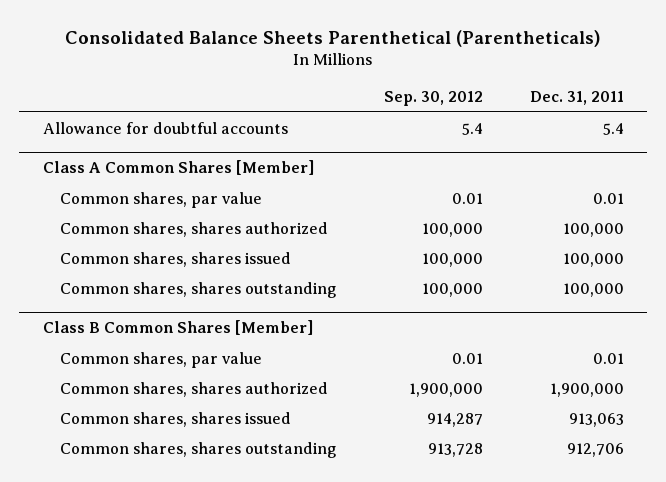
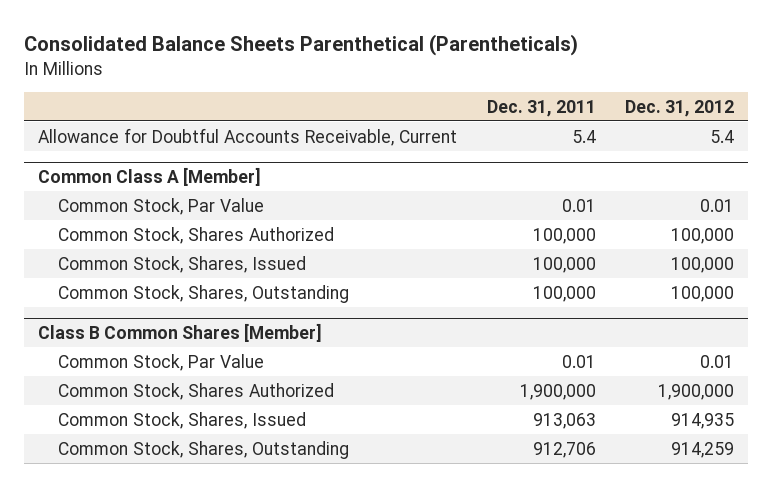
[383,90,483,106] Sep. 30, 2012 -> none
none -> [624,99,734,117] Dec. 31, 2012
[42,121,288,134] Allowance for doubtful accounts -> [38,127,458,146] Allowance for Doubtful Accounts Receivable, Current
[42,160,314,176] Class A Common Shares [Member] -> [38,166,262,186] Common Class A [Member]
[59,191,262,208] Common shares, par value -> [58,197,265,215] Common Stock, Par Value
[59,221,328,237] Common shares, shares authorized -> [58,226,335,244] Common Stock, Shares Authorized
[59,251,291,267] Common shares, shares issued -> [58,255,307,273] Common Stock, Shares, Issued
[59,281,337,298] Common shares, shares outstanding -> [58,284,350,303] Common Stock, Shares, Outstanding
[59,351,262,368] Common shares, par value -> [58,353,265,371] Common Stock, Par Value
[59,381,328,397] Common shares, shares authorized -> [58,382,335,400] Common Stock, Shares Authorized
[59,411,291,427] Common shares, shares issued -> [58,411,307,429] Common Stock, Shares, Issued
[59,441,337,458] Common shares, shares outstanding -> [58,440,350,459] Common Stock, Shares, Outstanding

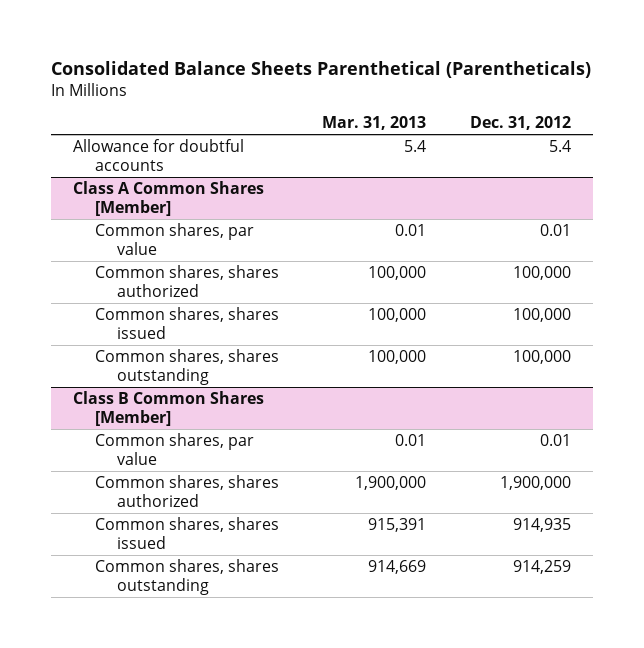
[486,99,596,117] Dec. 31, 2011 -> none
none -> [322,116,427,131] Mar. 31, 2013
[38,127,458,146] Allowance for Doubtful Accounts Receivable, Current -> [72,138,244,171] Allowance for doubtful accounts
[38,166,262,186] Common Class A [Member] -> [72,180,264,216] Class A Common Shares [Member]
[58,197,265,215] Common Stock, Par Value -> [94,222,254,255] Common shares, par value
[58,226,335,244] Common Stock, Shares Authorized -> [94,264,279,297] Common shares, shares authorized
[58,255,307,273] Common Stock, Shares, Issued -> [94,306,279,339] Common shares, shares issued
[58,284,350,303] Common Stock, Shares, Outstanding -> [94,348,279,385] Common shares, shares outstanding
[58,353,265,371] Common Stock, Par Value -> [94,432,254,465] Common shares, par value
[58,382,335,400] Common Stock, Shares Authorized -> [94,474,279,507] Common shares, shares authorized
[58,411,307,429] Common Stock, Shares, Issued -> [94,516,279,549] Common shares, shares issued
[58,440,350,459] Common Stock, Shares, Outstanding -> [94,558,279,595] Common shares, shares outstanding

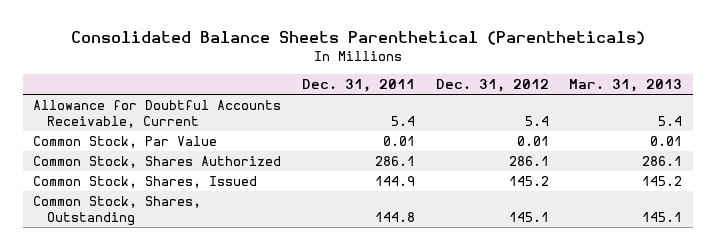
none -> [302,78,416,92] Dec. 31, 2011
[72,180,264,216] Class A Common Shares [Member] -> none
[72,390,264,426] Class B Common Shares [Member] -> none
[94,432,254,465] Common shares, par value -> none
[94,474,279,507] Common shares, shares authorized -> none
[94,516,279,549] Common shares, shares issued -> none
[94,558,279,595] Common shares, shares outstanding -> none
[72,138,244,171] Allowance for doubtful accounts -> [33,100,282,129] Allowance for Doubtful Accounts Receivable, Current
[94,222,254,255] Common shares, par value -> [33,136,218,149] Common Stock, Par Value
[94,264,279,297] Common shares, shares authorized -> [33,156,282,169] Common Stock, Shares Authorized
[368,265,427,280] 100,000 -> [642,156,683,167] 286.1
[513,265,572,280] 100,000 -> [508,156,549,167] 286.1
[94,306,279,339] Common shares, shares issued -> [33,176,258,189] Common Stock, Shares, Issued
[368,307,427,322] 100,000 -> [642,176,683,187] 145.2
[513,307,572,322] 100,000 -> [508,176,549,187] 145.2
[94,348,279,385] Common shares, shares outstanding -> [33,196,202,227] Common Stock, Shares, Outstanding
[368,349,427,364] 100,000 -> [642,212,683,223] 145.1
[513,349,572,364] 100,000 -> [508,212,549,223] 145.1

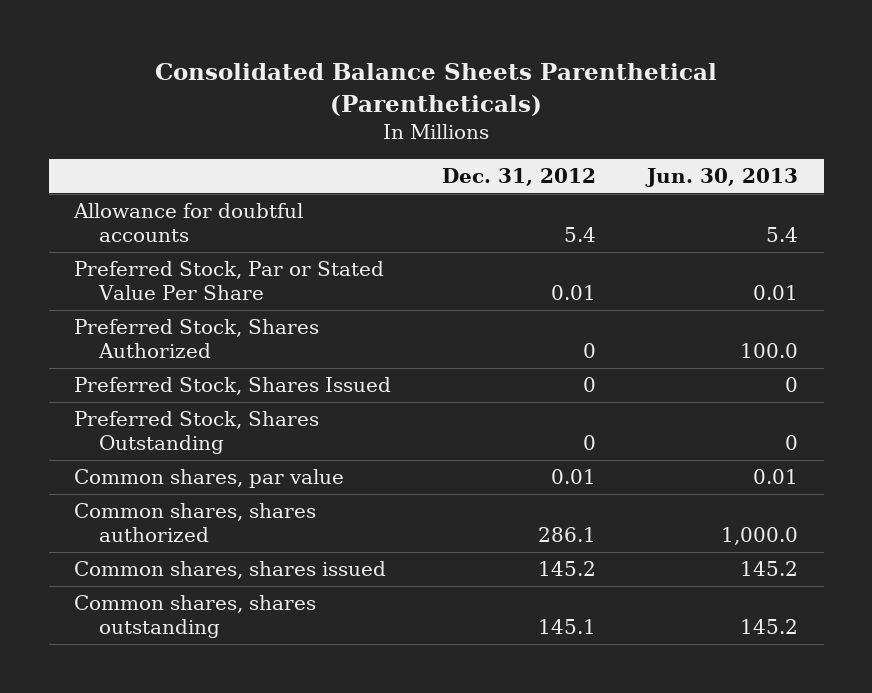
[302,78,416,92] Dec. 31, 2011 -> none
[569,78,683,92] Mar. 31, 2013 -> none
none -> [645,168,799,188] Jun. 30, 2013
[33,100,282,129] Allowance for Doubtful Accounts Receivable, Current -> [73,203,304,243] Allowance for doubtful accounts
none -> [74,261,385,301] Preferred Stock, Par or Stated Value Per Share
none -> [74,319,320,359] Preferred Stock, Shares Authorized
none -> [74,377,392,396] Preferred Stock, Shares Issued
none -> [74,411,320,455] Preferred Stock, Shares Outstanding
[33,136,218,149] Common Stock, Par Value -> [74,469,345,489] Common shares, par value
[33,156,282,169] Common Stock, Shares Authorized -> [74,503,317,543] Common shares, shares authorized
[33,176,258,189] Common Stock, Shares, Issued -> [74,561,387,580] Common shares, shares issued
[33,196,202,227] Common Stock, Shares, Outstanding -> [74,595,317,639] Common shares, shares outstanding

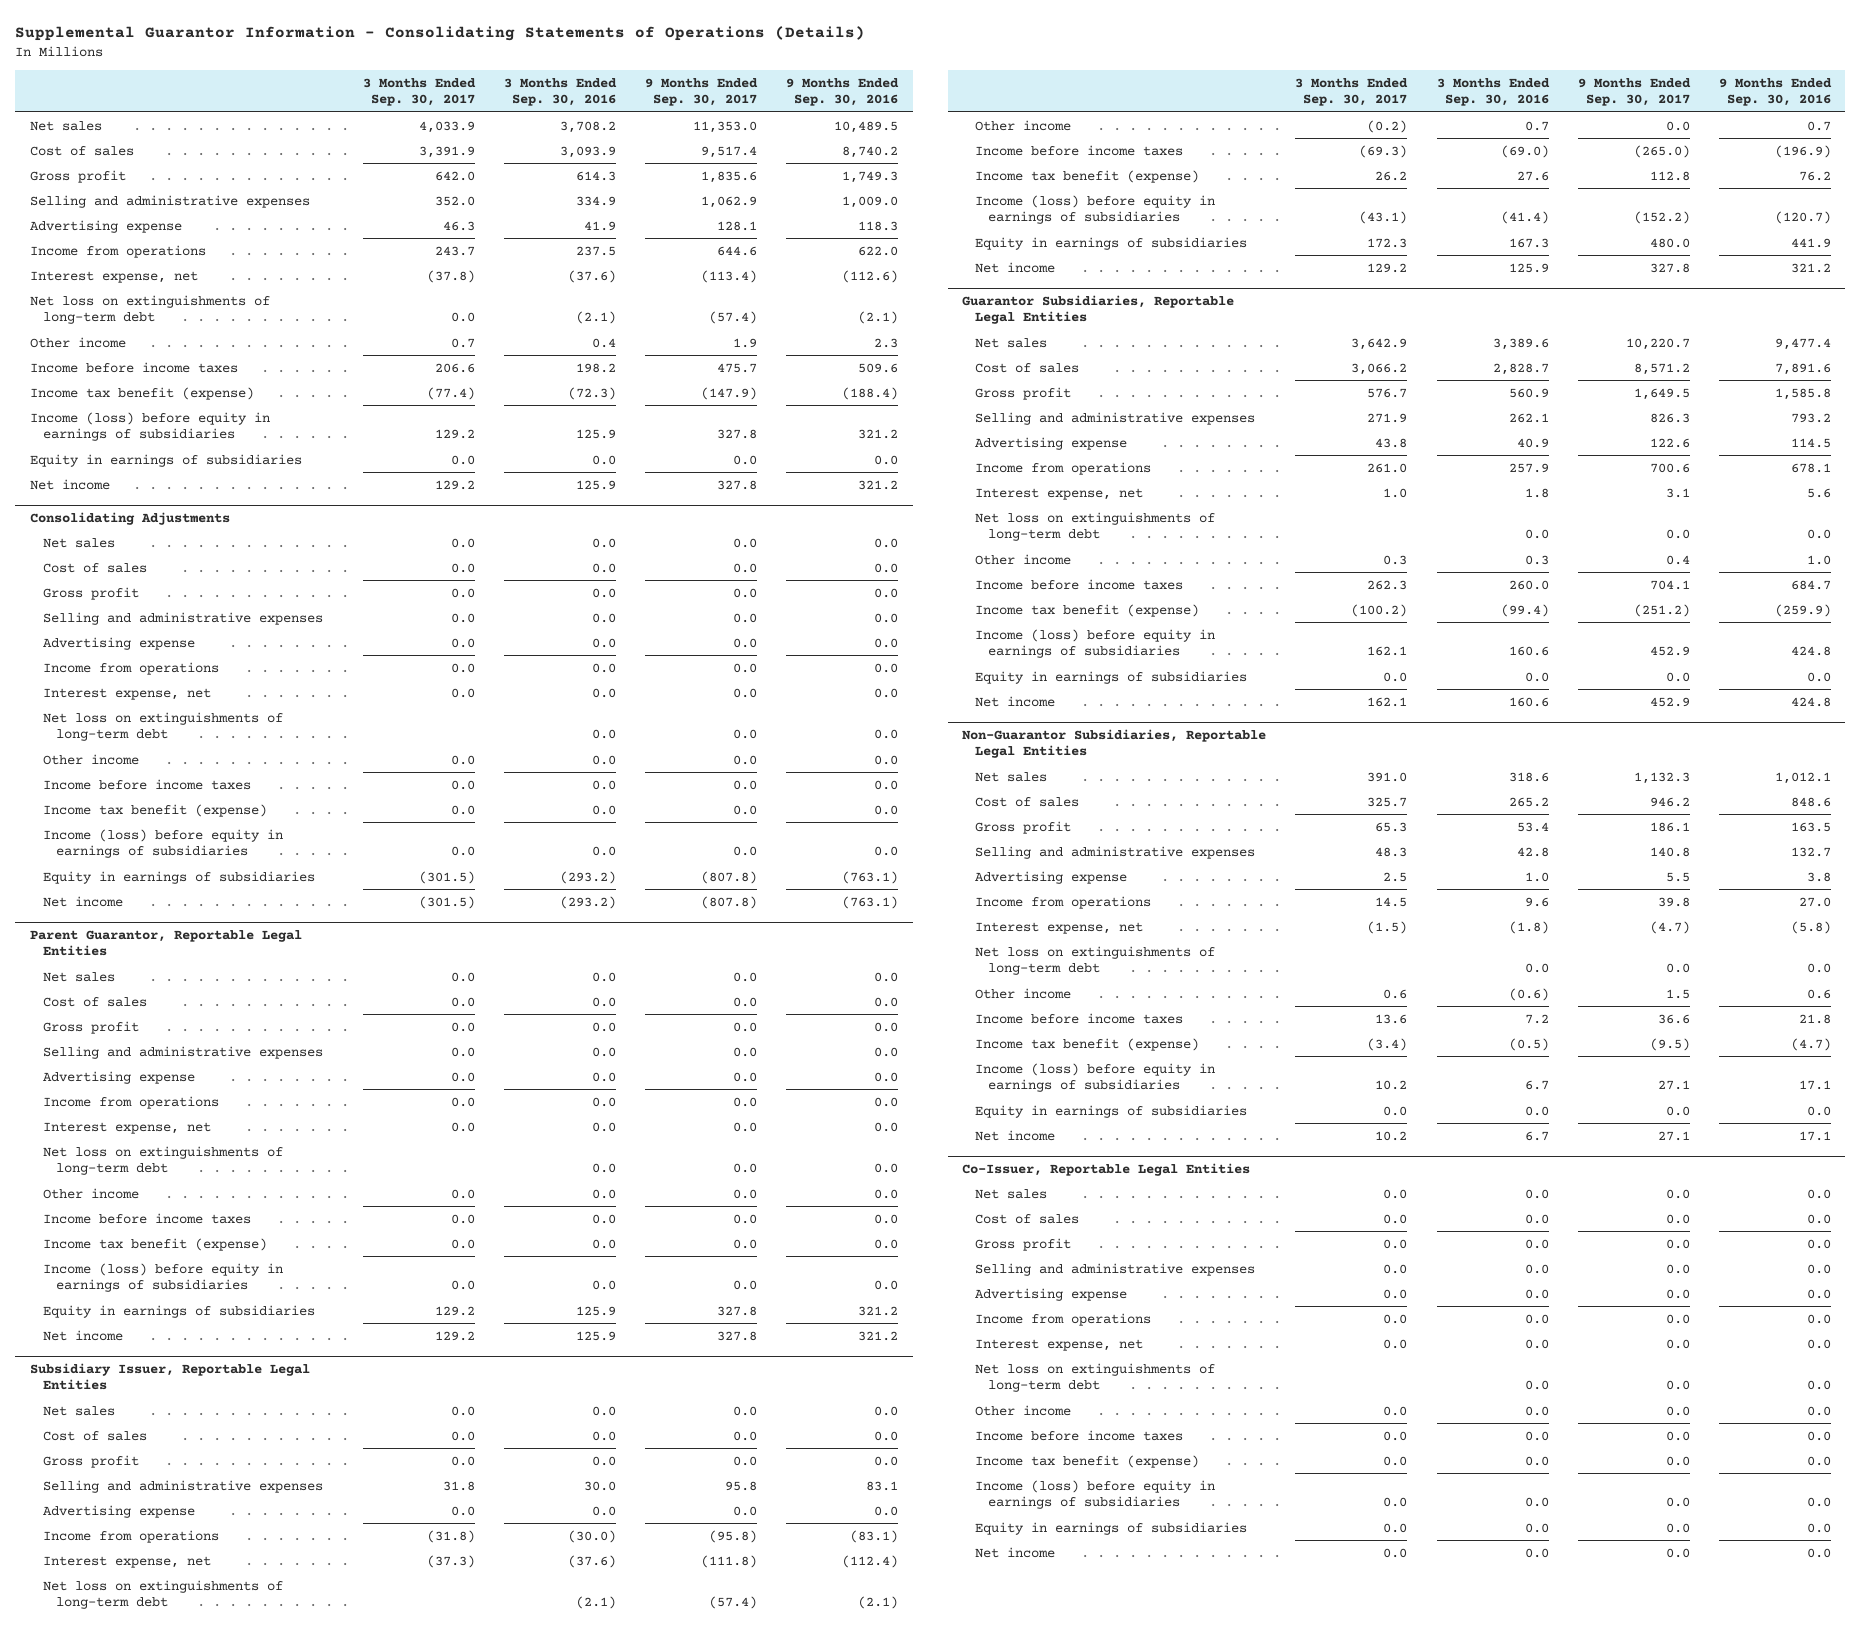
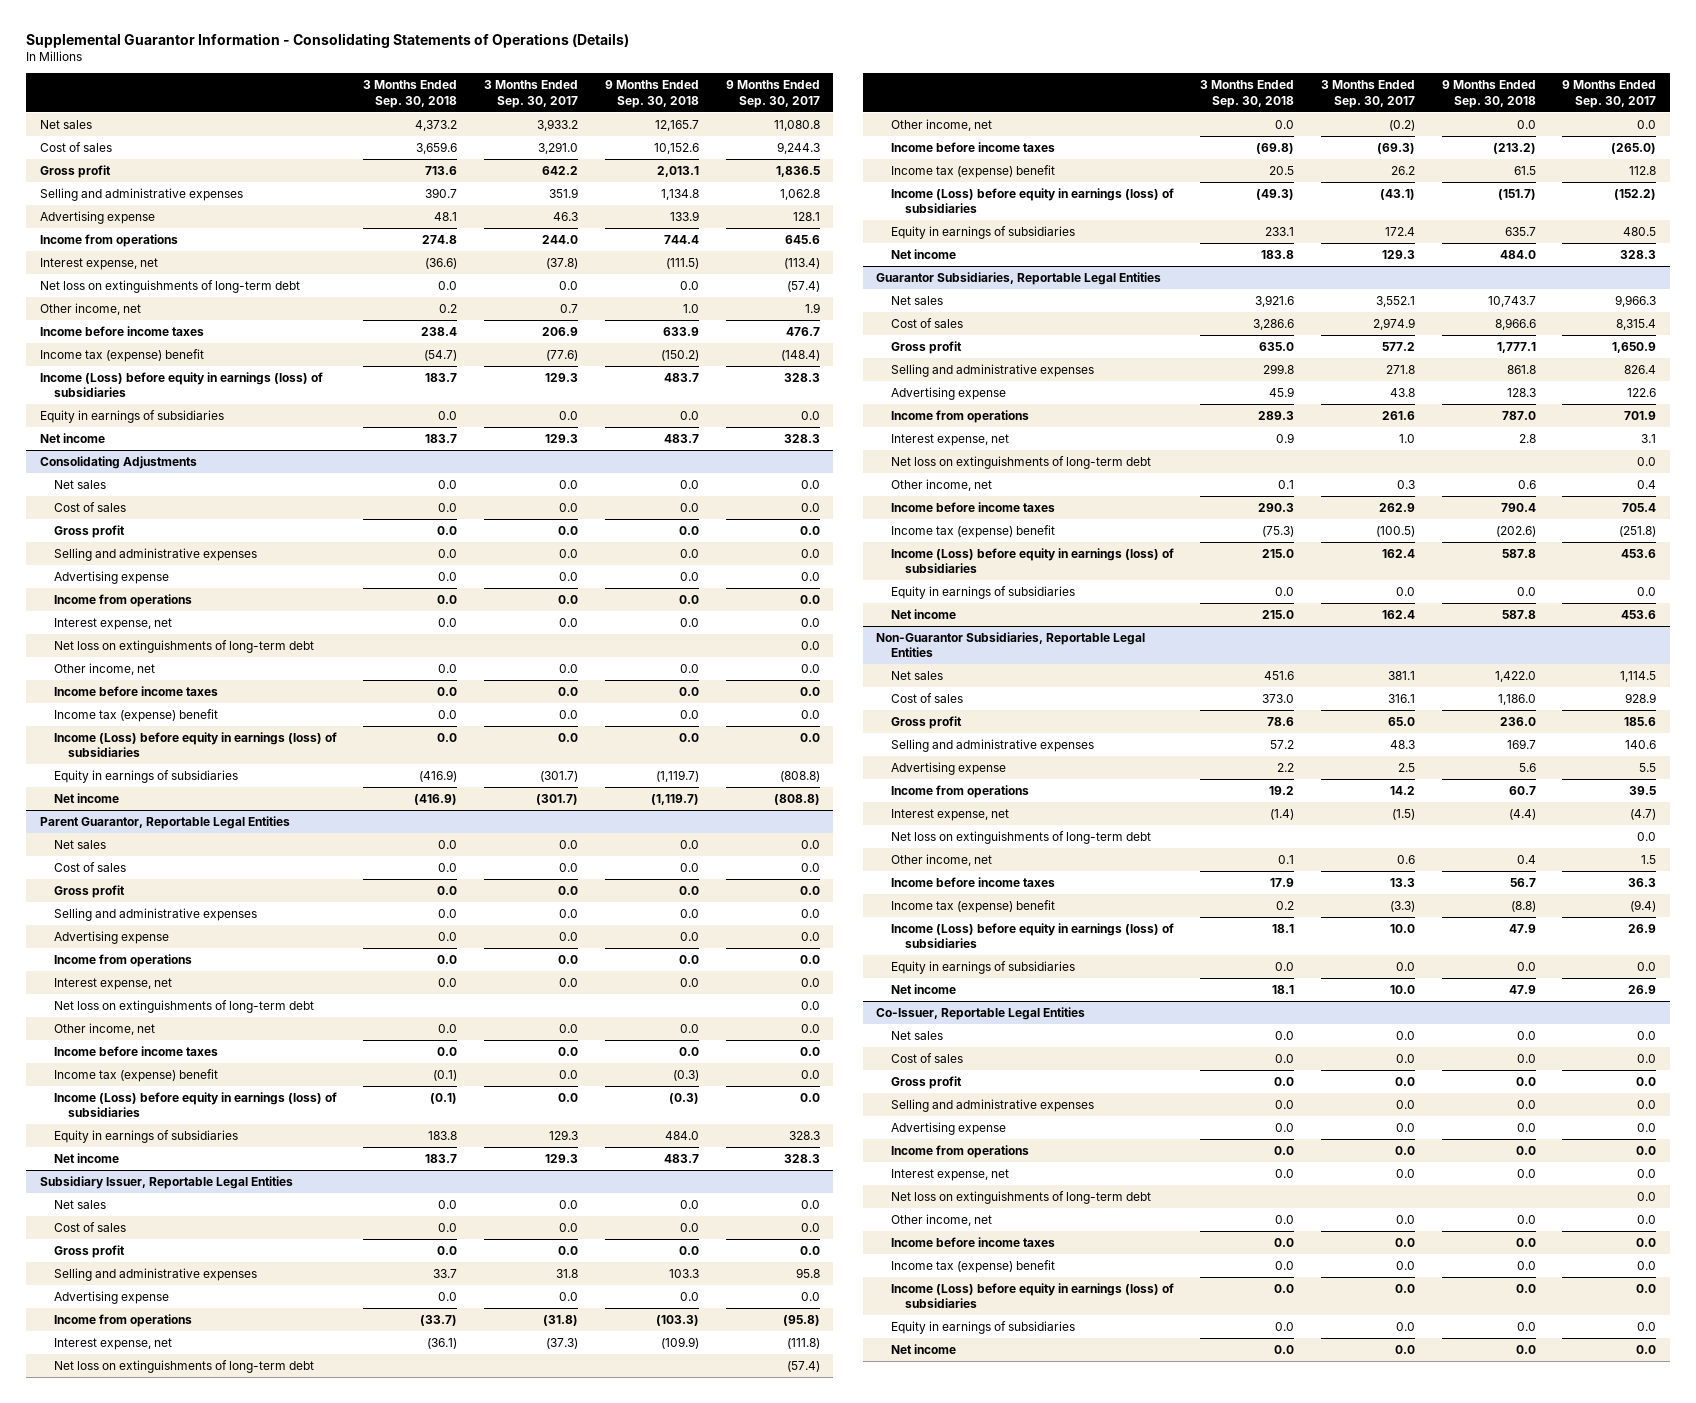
[504,77,618,107] 3 Months Ended Sep. 30, 2016 -> none
[786,77,900,107] 9 Months Ended Sep. 30, 2016 -> none
none -> [363,80,458,108] 3 Months Ended Sep. 30, 2018
none -> [604,80,699,108] 9 Months Ended Sep. 30, 2018
[419,120,476,133] 4,033.9 -> [537,118,579,131] 3,933.2
[693,120,758,133] 11,353.0 -> [773,119,820,131] 11,080.8
[419,145,476,158] 3,391.9 -> [538,141,579,154] 3,291.0
[701,145,758,158] 9,517.4 -> [776,141,820,154] 9,244.3
[435,170,476,181] 642.0 -> [542,165,579,175] 642.2
[701,170,758,183] 1,835.6 -> [775,165,820,177] 1,836.5
[435,195,476,206] 352.0 -> [549,187,579,198] 351.9
[701,195,758,208] 1,062.9 -> [779,188,820,200] 1,062.8
[435,245,476,256] 243.7 -> [542,234,579,244] 244.0
[717,245,758,256] 644.6 -> [784,234,820,244] 645.6
[29,336,126,348] Other income -> [39,302,141,315] Other income, net
[435,362,476,373] 206.6 -> [542,326,579,336] 206.9
[717,362,758,373] 475.7 -> [785,326,820,336] 476.7
[29,386,254,400] Income tax benefit (expense) -> [39,348,204,362] Income tax (expense) benefit
[427,386,476,400] (77.4) -> [546,349,579,361] (77.6)
[701,386,758,400] (147.9) -> [780,349,820,361] (148.4)
[29,411,270,442] Income (loss) before equity in earnings of subsidiaries -> [39,371,323,398] Income (Loss) before equity in earnings (loss) of subsidiaries
[435,429,476,440] 129.2 -> [545,372,579,382] 129.3
[717,429,758,440] 327.8 -> [783,372,820,382] 328.3
[435,479,476,490] 129.2 -> [545,433,579,443] 129.3
[717,479,758,490] 327.8 -> [783,433,820,443] 328.3
[42,753,139,765] Other income -> [53,662,155,675] Other income, net
[42,803,267,817] Income tax benefit (expense) -> [53,708,218,722] Income tax (expense) benefit
[42,828,283,859] Income (loss) before equity in earnings of subsidiaries -> [53,731,337,758] Income (Loss) before equity in earnings (loss) of subsidiaries
[419,870,476,884] (301.5) -> [540,770,579,782] (301.7)
[701,870,758,884] (807.8) -> [779,770,820,782] (808.8)
[419,895,476,909] (301.5) -> [536,793,579,805] (301.7)
[701,895,758,909] (807.8) -> [773,793,820,805] (808.8)
[42,1187,139,1199] Other income -> [53,1022,155,1035] Other income, net
[42,1237,267,1251] Income tax benefit (expense) -> [53,1068,218,1082] Income tax (expense) benefit
[42,1262,283,1293] Income (loss) before equity in earnings of subsidiaries -> [53,1091,337,1118] Income (Loss) before equity in earnings (loss) of subsidiaries
[435,1305,476,1316] 129.2 -> [549,1129,579,1140] 129.3
[717,1305,758,1316] 327.8 -> [788,1130,820,1140] 328.3
[435,1330,476,1341] 129.2 -> [545,1153,579,1163] 129.3
[717,1330,758,1341] 327.8 -> [783,1153,820,1163] 328.3
[975,119,1072,131] Other income -> [890,118,992,131] Other income, net
[975,169,1200,183] Income tax benefit (expense) -> [890,164,1055,178] Income tax (expense) benefit
[975,194,1216,225] Income (loss) before equity in earnings of subsidiaries -> [890,187,1174,214] Income (Loss) before equity in earnings (loss) of subsidiaries
[1367,237,1408,248] 172.3 -> [1384,226,1415,236] 172.4
[1649,237,1690,248] 480.0 -> [1623,226,1657,236] 480.5
[1367,262,1408,273] 129.2 -> [1381,249,1415,259] 129.3
[1649,262,1690,273] 327.8 -> [1620,249,1657,259] 328.3
[1351,337,1408,350] 3,642.9 -> [1375,295,1415,307] 3,552.1
[1625,337,1690,350] 10,220.7 -> [1615,294,1657,307] 9,966.3
[1351,362,1408,375] 3,066.2 -> [1372,317,1415,330] 2,974.9
[1633,362,1690,375] 8,571.2 -> [1616,318,1657,330] 8,315.4
[1367,387,1408,398] 576.7 -> [1381,341,1415,351] 577.2
[1633,387,1690,400] 1,649.5 -> [1612,341,1657,353] 1,650.9
[1367,412,1408,423] 271.9 -> [1385,364,1415,374] 271.8
[1649,412,1690,423] 826.3 -> [1624,364,1657,374] 826.4
[1367,462,1408,473] 261.0 -> [1381,410,1415,420] 261.6
[1649,462,1690,473] 700.6 -> [1624,410,1657,420] 701.9
[975,553,1072,565] Other income -> [890,478,992,491] Other income, net
[1367,579,1408,590] 262.3 -> [1378,502,1415,512] 262.9
[1649,579,1690,590] 704.1 -> [1622,502,1657,512] 705.4
[975,603,1200,617] Income tax benefit (expense) -> [890,524,1055,538] Income tax (expense) benefit
[1351,603,1408,617] (100.2) -> [1375,525,1415,537] (100.5)
[1633,603,1690,617] (251.2) -> [1619,525,1657,537] (251.8)
[975,628,1216,659] Income (loss) before equity in earnings of subsidiaries -> [890,547,1174,574] Income (Loss) before equity in earnings (loss) of subsidiaries
[1367,646,1408,657] 162.1 -> [1381,548,1415,558] 162.4
[1649,646,1690,657] 452.9 -> [1621,548,1657,558] 453.6
[1367,696,1408,707] 162.1 -> [1381,609,1415,619] 162.4
[1649,696,1690,707] 452.9 -> [1621,609,1657,619] 453.6
[1367,771,1408,782] 391.0 -> [1387,670,1415,680] 381.1
[1633,771,1690,784] 1,132.3 -> [1620,670,1657,682] 1,114.5
[1367,796,1408,807] 325.7 -> [1387,693,1415,703] 316.1
[1649,796,1690,807] 946.2 -> [1625,692,1657,703] 928.9
[1375,821,1408,832] 65.3 -> [1387,716,1415,726] 65.0
[1649,821,1690,832] 186.1 -> [1624,716,1657,726] 185.6
[1649,846,1690,857] 140.8 -> [1625,739,1657,749] 140.6
[1375,896,1408,907] 14.5 -> [1389,785,1415,795] 14.2
[1657,896,1690,907] 39.8 -> [1629,785,1657,795] 39.5
[975,987,1072,999] Other income -> [890,853,992,866] Other income, net
[1375,1013,1408,1024] 13.6 -> [1389,877,1415,887] 13.3
[1657,1013,1690,1024] 36.6 -> [1628,877,1657,887] 36.3
[975,1037,1200,1051] Income tax benefit (expense) -> [890,899,1055,913] Income tax (expense) benefit
[1367,1037,1408,1051] (3.4) -> [1389,900,1415,912] (3.3)
[1649,1037,1690,1051] (9.5) -> [1630,899,1657,912] (9.4)
[975,1062,1216,1093] Income (loss) before equity in earnings of subsidiaries -> [890,922,1174,949] Income (Loss) before equity in earnings (loss) of subsidiaries
[1375,1080,1408,1091] 10.2 -> [1389,923,1415,933] 10.0
[1657,1080,1690,1091] 27.1 -> [1628,923,1657,933] 26.9
[1375,1130,1408,1141] 10.2 -> [1389,984,1415,994] 10.0
[1657,1130,1690,1141] 27.1 -> [1628,984,1657,994] 26.9
[975,1404,1072,1416] Other income -> [890,1213,992,1226] Other income, net
[975,1454,1200,1468] Income tax benefit (expense) -> [890,1259,1055,1273] Income tax (expense) benefit
[975,1479,1216,1510] Income (loss) before equity in earnings of subsidiaries -> [890,1282,1174,1309] Income (Loss) before equity in earnings (loss) of subsidiaries

